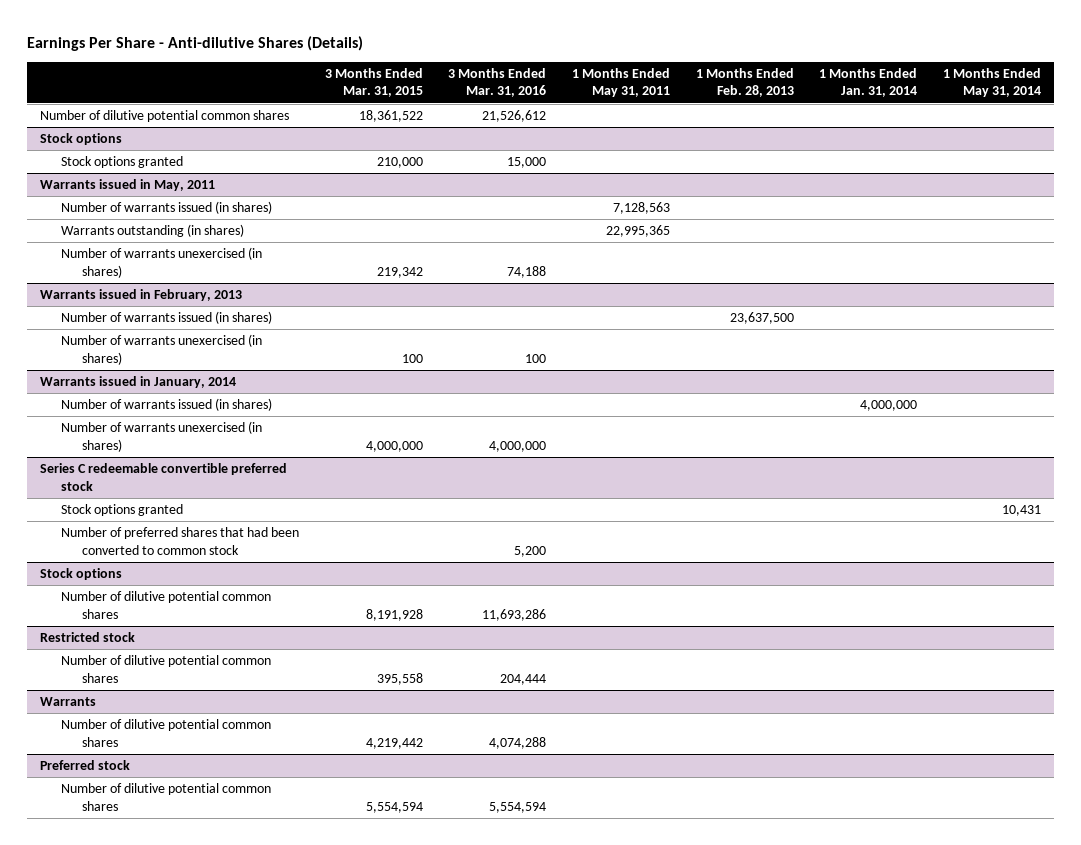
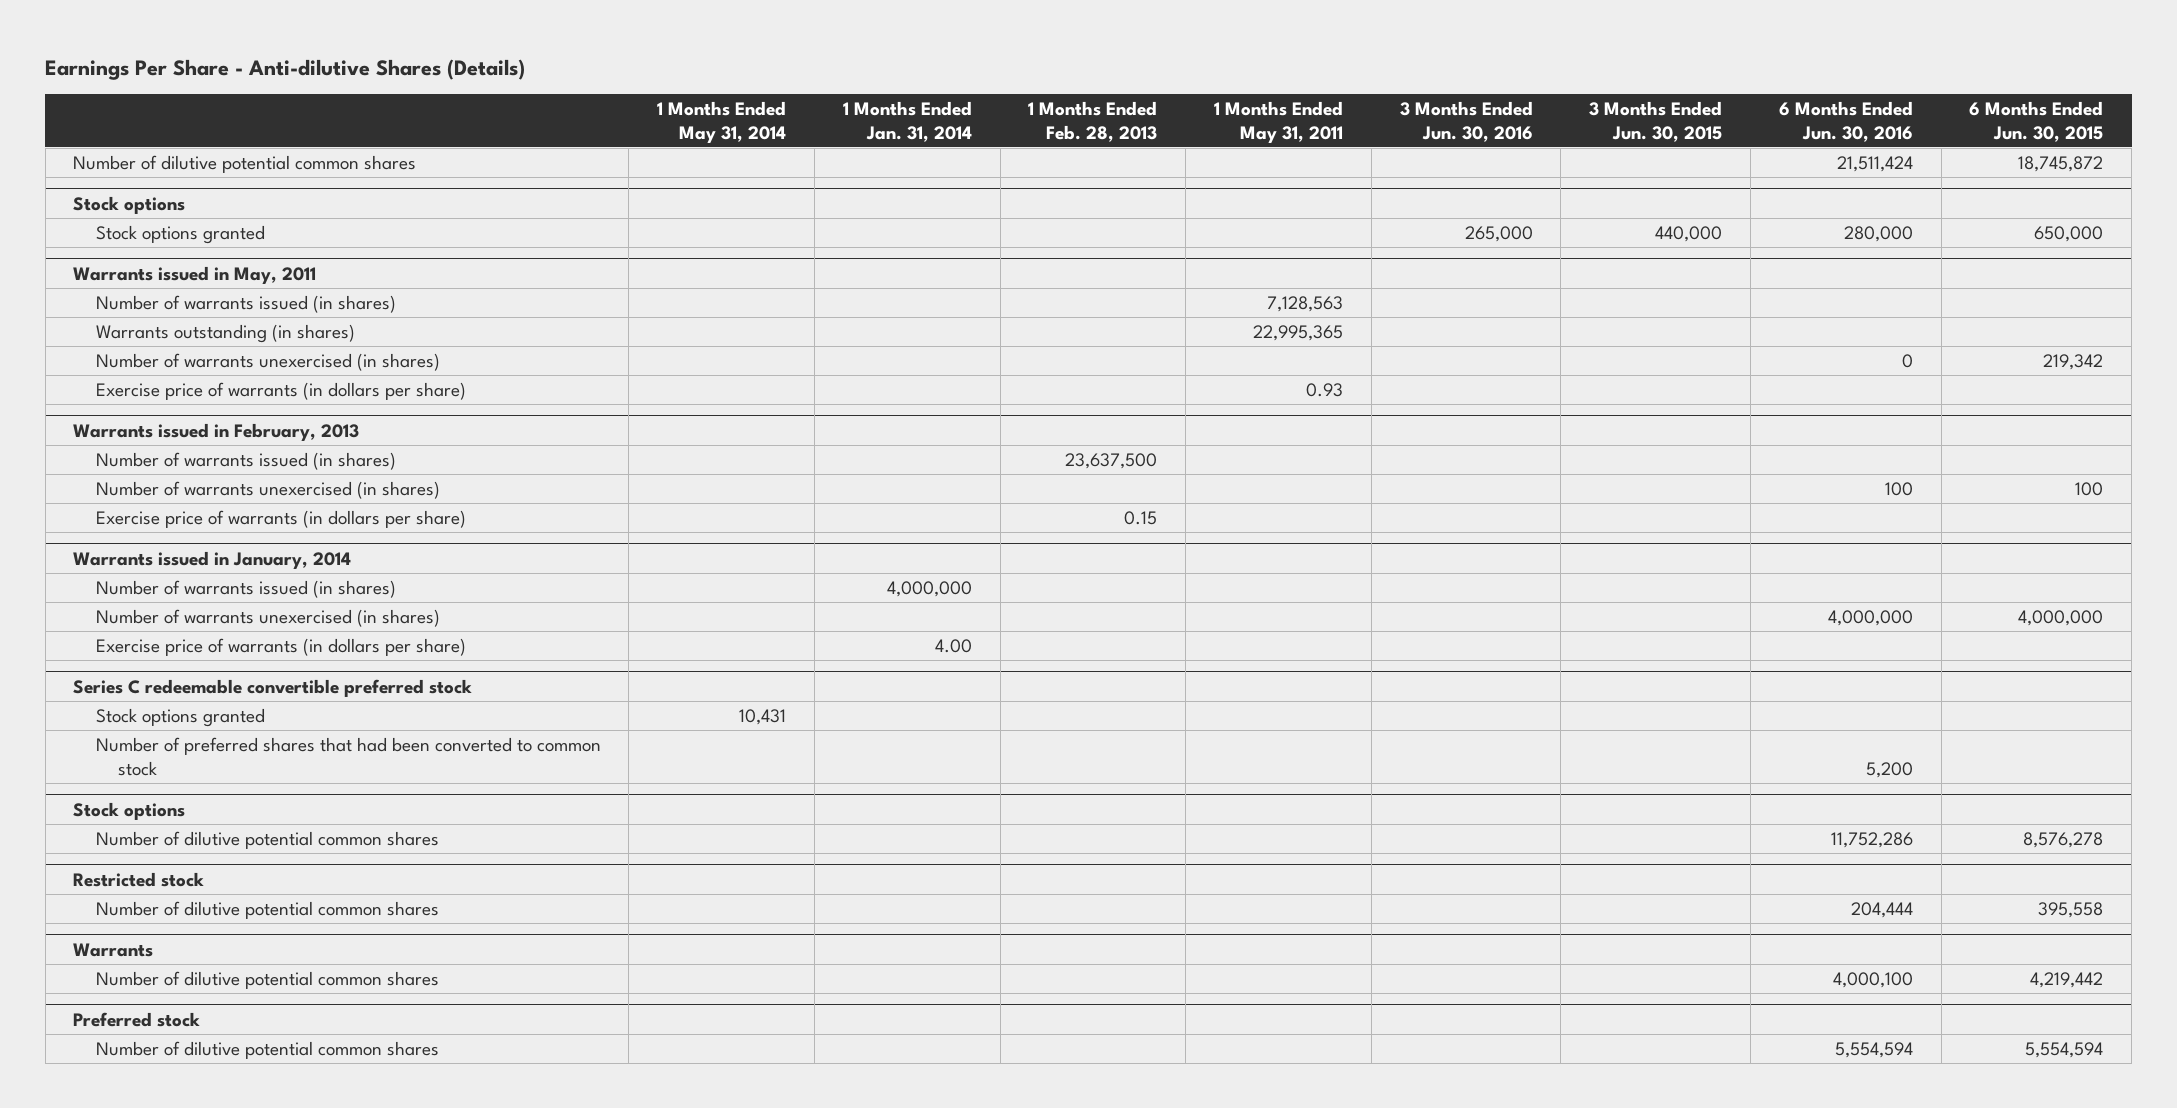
[324,67,423,98] 3 Months Ended Mar. 31, 2015 -> none
[448,67,547,98] 3 Months Ended Mar. 31, 2016 -> none
none -> [1399,100,1533,142] 3 Months Ended Jun. 30, 2016
none -> [1589,100,1723,142] 3 Months Ended Jun. 30, 2015
none -> [1778,100,1913,142] 6 Months Ended Jun. 30, 2016
none -> [1969,100,2104,142] 6 Months Ended Jun. 30, 2015
none -> [95,381,466,400] Exercise price of warrants (in dollars per share)
none -> [95,509,466,528] Exercise price of warrants (in dollars per share)
none -> [95,637,466,656] Exercise price of warrants (in dollars per share)

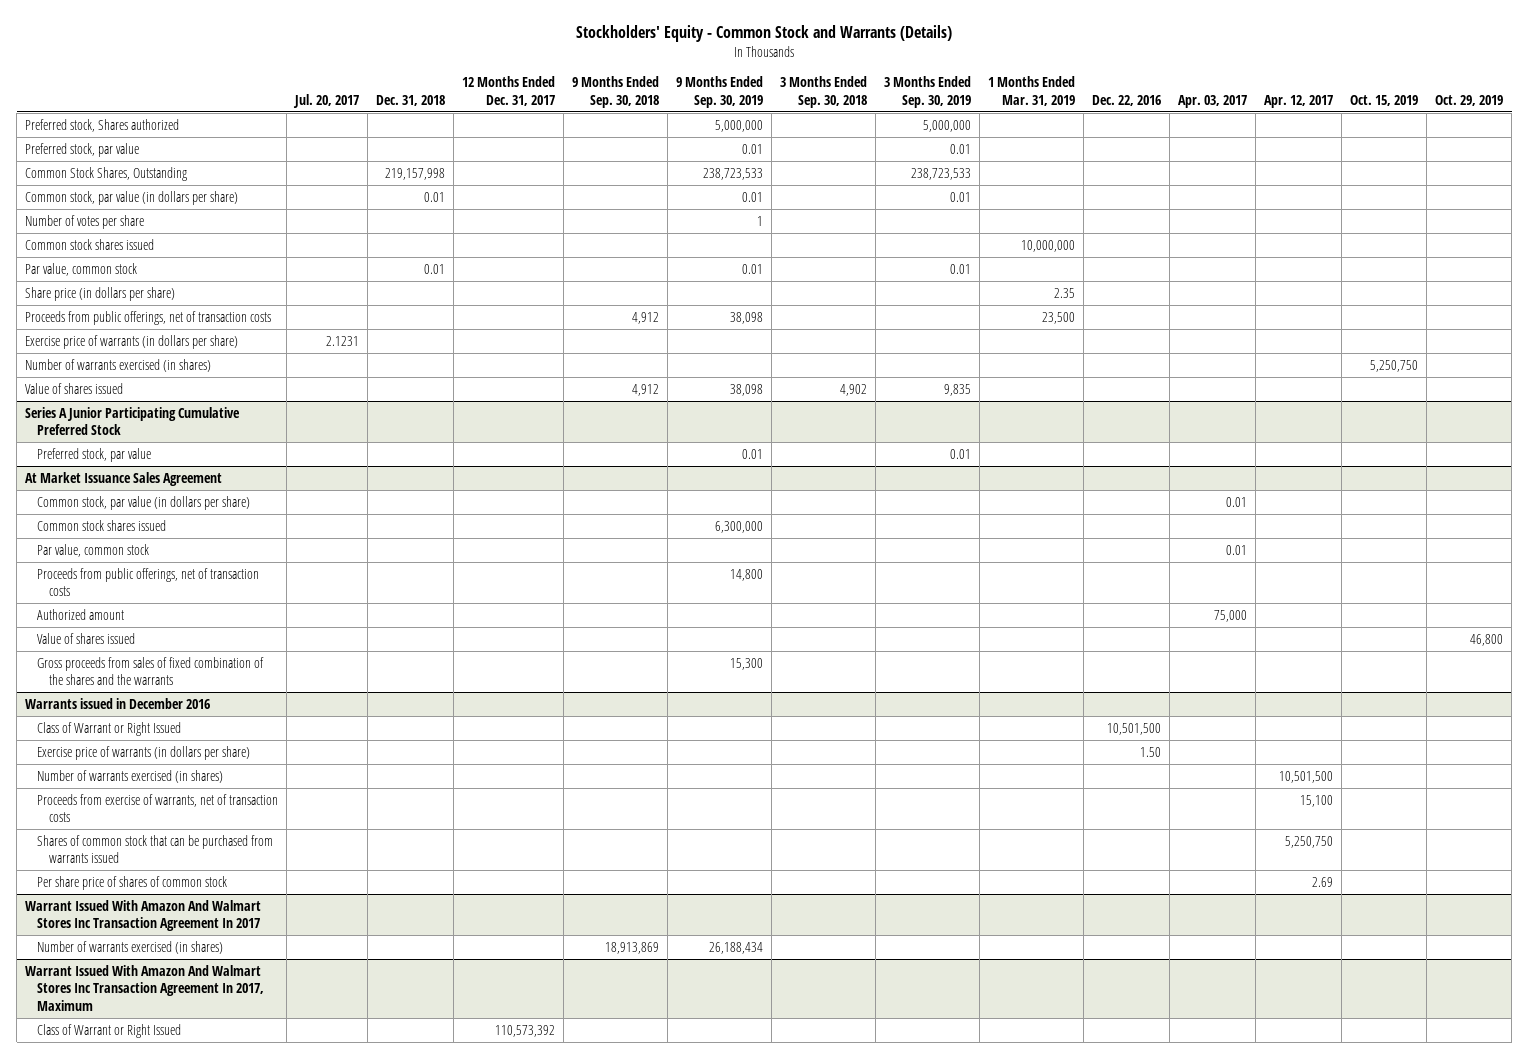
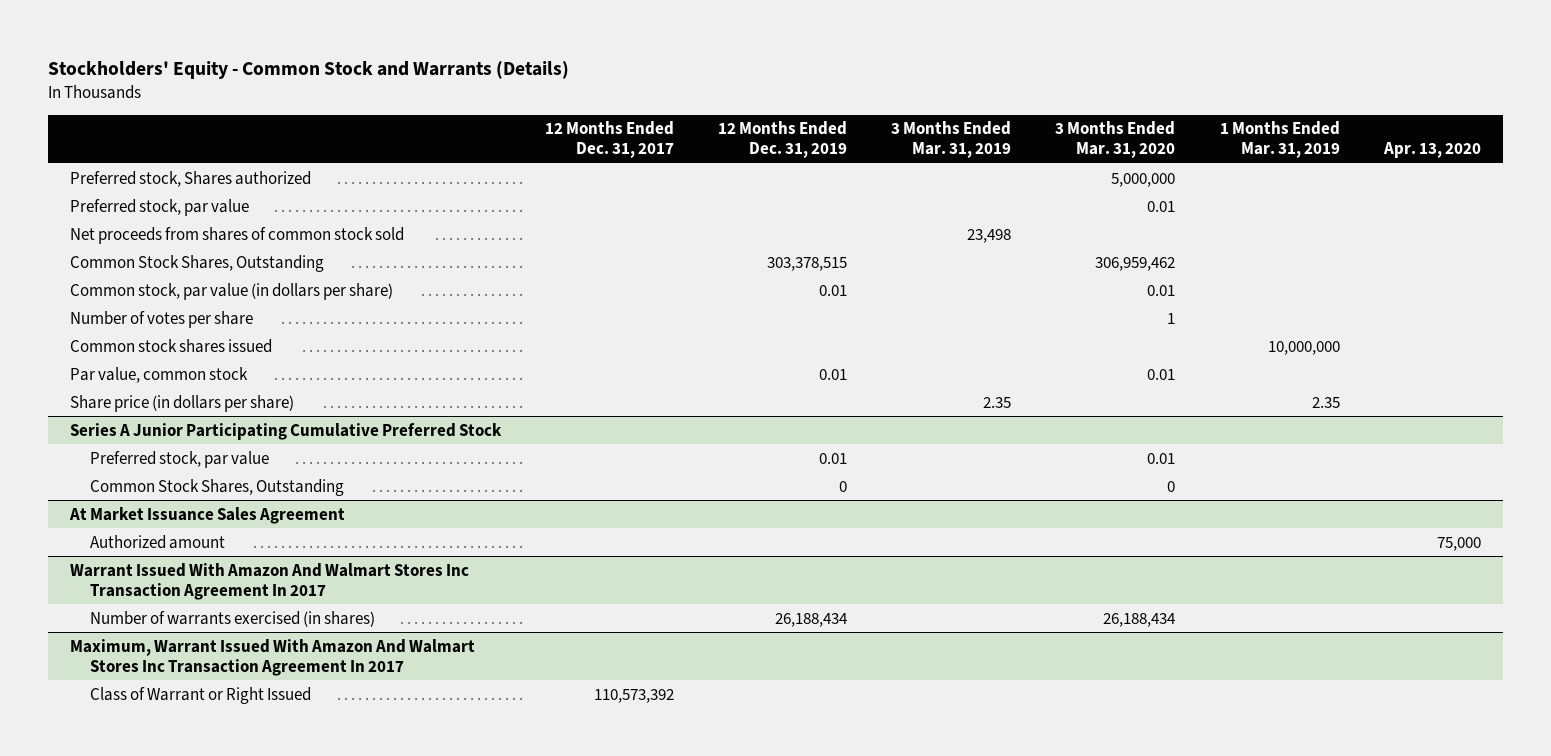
[293,93,360,108] Jul. 20, 2017 -> none
[376,94,446,106] Dec. 31, 2018 -> none
[572,76,660,108] 9 Months Ended Sep. 30, 2018 -> none
[676,76,764,108] 9 Months Ended Sep. 30, 2019 -> none
[780,76,868,108] 3 Months Ended Sep. 30, 2018 -> none
[884,76,972,108] 3 Months Ended Sep. 30, 2019 -> none
[1092,94,1162,106] Dec. 22, 2016 -> none
[1178,94,1248,108] Apr. 03, 2017 -> none
[1264,94,1334,108] Apr. 12, 2017 -> none
[1350,94,1419,106] Oct. 15, 2019 -> none
[1435,94,1504,106] Oct. 29, 2019 -> none
none -> [718,121,848,159] 12 Months Ended Dec. 31, 2019
none -> [891,121,1012,159] 3 Months Ended Mar. 31, 2019
none -> [1055,121,1176,159] 3 Months Ended Mar. 31, 2020
none -> [1382,142,1481,159] Apr. 13, 2020
none -> [70,226,405,244] Net proceeds from shares of common stock sold
[25,310,272,325] Proceeds from public offerings, net of transaction costs -> none
[25,334,239,349] Exercise price of warrants (in dollars per share) -> none
[25,358,212,372] Number of warrants exercised (in shares) -> none
[25,382,124,394] Value of shares issued -> none
none -> [90,478,345,496] Common Stock Shares, Outstanding
[37,495,251,510] Common stock, par value (in dollars per share) -> none
[37,519,167,531] Common stock shares issued -> none
[37,543,150,557] Par value, common stock -> none
[37,567,260,597] Proceeds from public offerings, net of transaction costs -> none
[37,632,136,644] Value of shares issued -> none
[37,656,265,686] Gross proceeds from sales of fixed combination of the shares and the warrants -> none
[25,697,211,709] Warrants issued in December 2016 -> none
[37,721,182,736] Class of Warrant or Right Issued -> none
[37,745,251,760] Exercise price of warrants (in dollars per share) -> none
[37,769,224,783] Number of warrants exercised (in shares) -> none
[37,793,279,823] Proceeds from exercise of warrants, net of transaction costs -> none
[37,834,274,864] Shares of common stock that can be purchased from warrants issued -> none
[37,875,228,890] Per share price of shares of common stock -> none
[25,964,265,1011] Warrant Issued With Amazon And Walmart Stores Inc Transaction Agreement In 2017, Maximum -> [70,638,476,676] Maximum, Warrant Issued With Amazon And Walmart Stores Inc Transaction Agreement In 2017

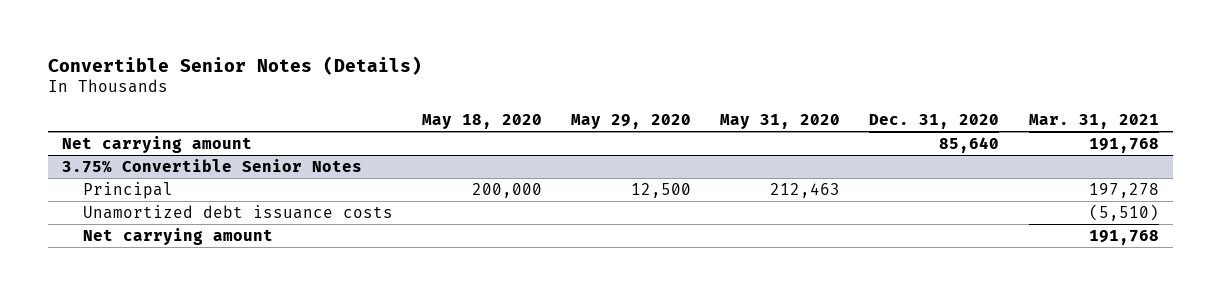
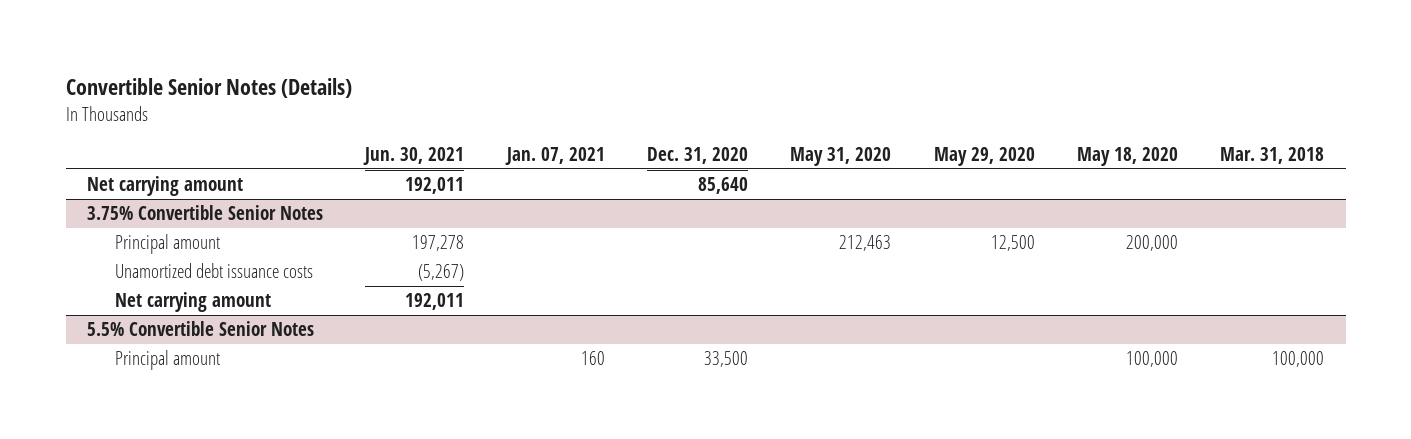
[1028,113,1159,129] Mar. 31, 2021 -> none
none -> [363,146,465,165] Jun. 30, 2021
none -> [504,146,605,165] Jan. 07, 2021
none -> [1220,146,1325,164] Mar. 31, 2018
[82,182,173,200] Principal -> [115,234,221,255] Principal amount
none -> [86,321,314,337] 5.5% Convertible Senior Notes
none -> [115,350,221,371] Principal amount

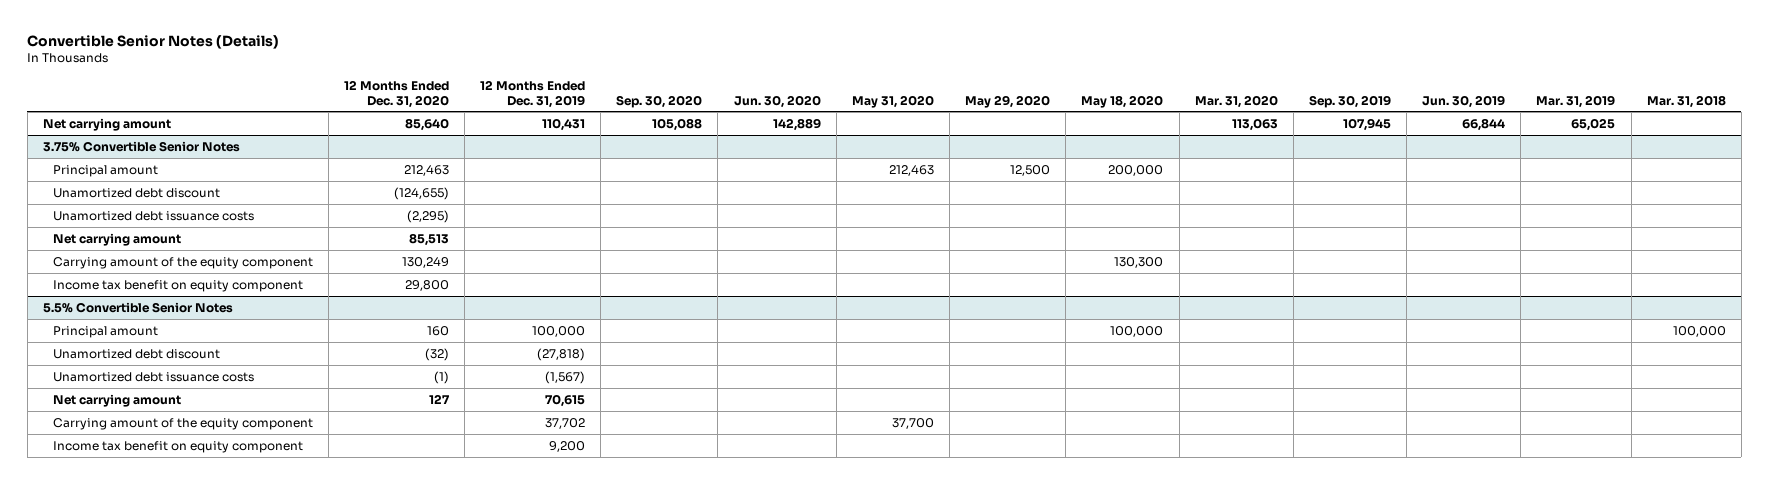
[363,146,465,165] Jun. 30, 2021 -> none
[504,146,605,165] Jan. 07, 2021 -> none
[646,146,748,164] Dec. 31, 2020 -> none
none -> [343,80,449,108] 12 Months Ended Dec. 31, 2020
none -> [480,80,586,108] 12 Months Ended Dec. 31, 2019
none -> [616,94,703,108] Sep. 30, 2020
none -> [733,94,821,108] Jun. 30, 2020
none -> [1194,94,1278,108] Mar. 31, 2020
none -> [1308,94,1391,108] Sep. 30, 2019
none -> [1422,94,1506,108] Jun. 30, 2019
none -> [1536,94,1616,108] Mar. 31, 2019
none -> [52,187,220,198] Unamortized debt discount
none -> [52,256,313,269] Carrying amount of the equity component
none -> [52,279,303,292] Income tax benefit on equity component
none -> [52,348,220,359] Unamortized debt discount
none -> [52,371,254,382] Unamortized debt issuance costs
none -> [52,393,181,407] Net carrying amount
none -> [52,417,313,430] Carrying amount of the equity component
none -> [52,440,303,453] Income tax benefit on equity component

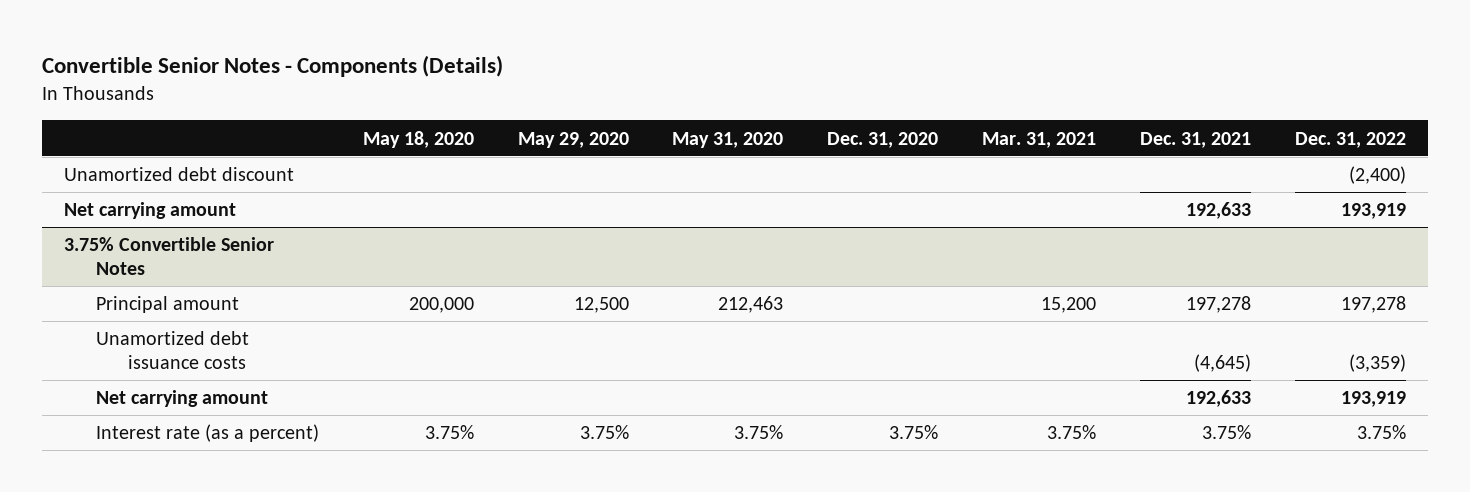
[27,34,280,49] Convertible Senior Notes (Details) -> [41,55,503,78] Convertible Senior Notes - Components (Details)
[343,80,449,108] 12 Months Ended Dec. 31, 2020 -> none
[480,80,586,108] 12 Months Ended Dec. 31, 2019 -> none
[616,94,703,108] Sep. 30, 2020 -> none
[733,94,821,108] Jun. 30, 2020 -> none
[1194,94,1278,108] Mar. 31, 2020 -> none
[1308,94,1391,108] Sep. 30, 2019 -> none
[1422,94,1506,108] Jun. 30, 2019 -> none
[1536,94,1616,108] Mar. 31, 2019 -> none
[1646,94,1726,108] Mar. 31, 2018 -> none
none -> [827,131,939,148] Dec. 31, 2020
none -> [982,131,1097,148] Mar. 31, 2021
none -> [1140,131,1252,148] Dec. 31, 2021
none -> [1295,131,1407,148] Dec. 31, 2022
none -> [63,167,294,182] Unamortized debt discount
[52,187,220,198] Unamortized debt discount -> none
[52,256,313,269] Carrying amount of the equity component -> none
[52,279,303,292] Income tax benefit on equity component -> none
[42,301,233,313] 5.5% Convertible Senior Notes -> none
[52,325,158,338] Principal amount -> none
[52,348,220,359] Unamortized debt discount -> none
[52,371,254,382] Unamortized debt issuance costs -> none
[52,393,181,407] Net carrying amount -> none
[52,417,313,430] Carrying amount of the equity component -> none
[52,440,303,453] Income tax benefit on equity component -> none
none -> [95,424,319,443] Interest rate (as a percent)

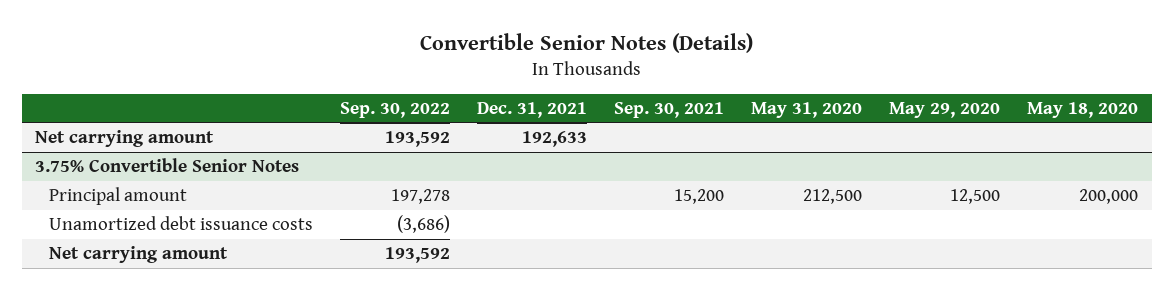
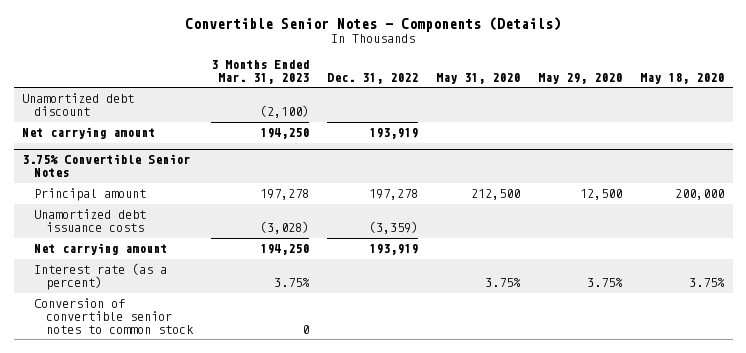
[419,33,753,54] Convertible Senior Notes (Details) -> [185,17,562,33] Convertible Senior Notes - Components (Details)
[340,101,451,118] Sep. 30, 2022 -> none
[477,101,588,118] Dec. 31, 2021 -> none
[614,101,725,118] Sep. 30, 2021 -> none
none -> [211,59,310,84] 3 Months Ended Mar. 31, 2023
none -> [326,72,418,84] Dec. 31, 2022
none -> [22,93,135,116] Unamortized debt discount
none -> [34,263,168,290] Interest rate (as a percent)
none -> [34,298,195,334] Conversion of convertible senior notes to common stock

